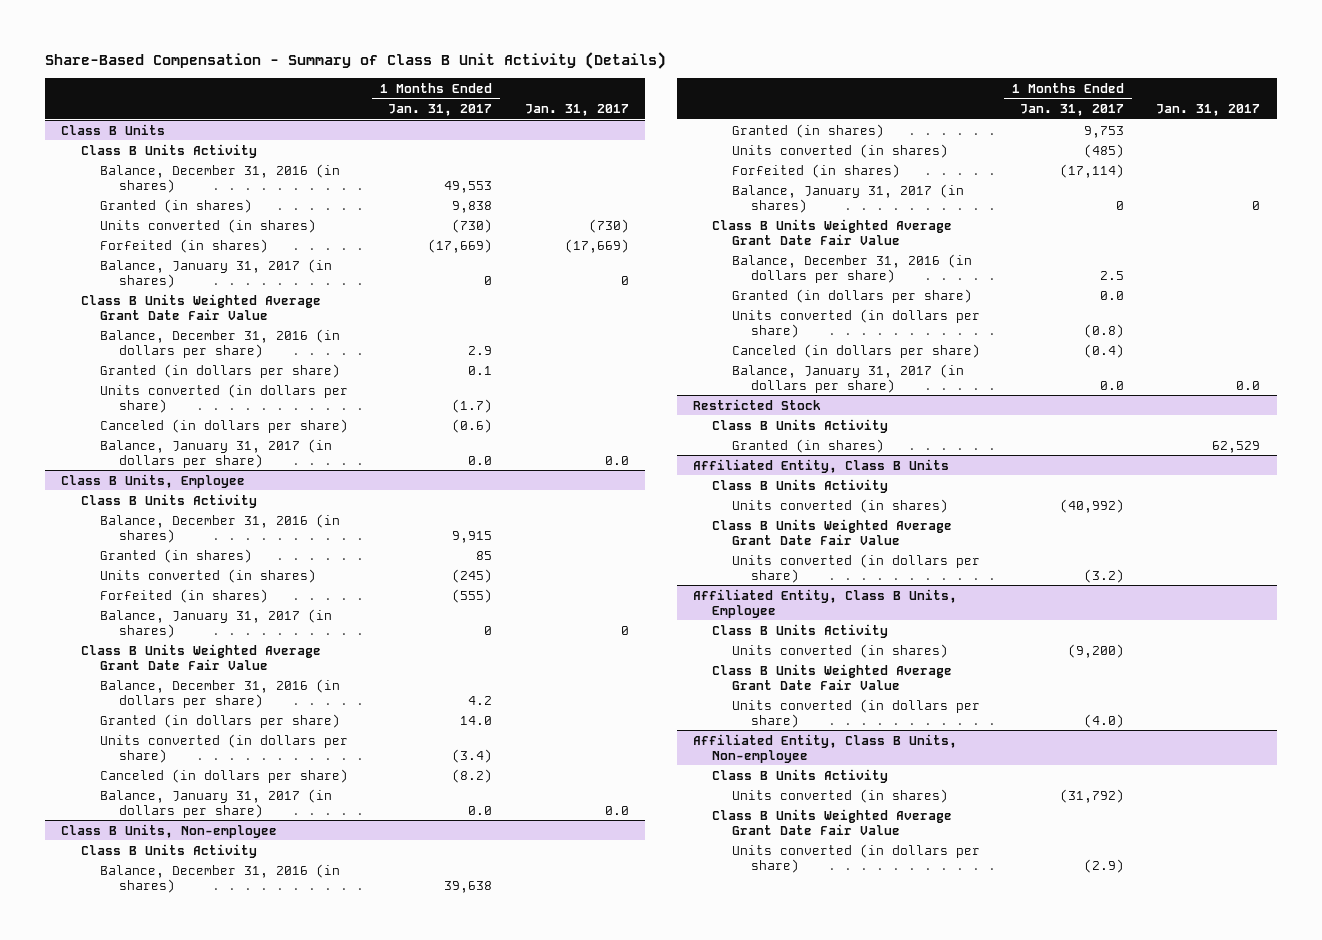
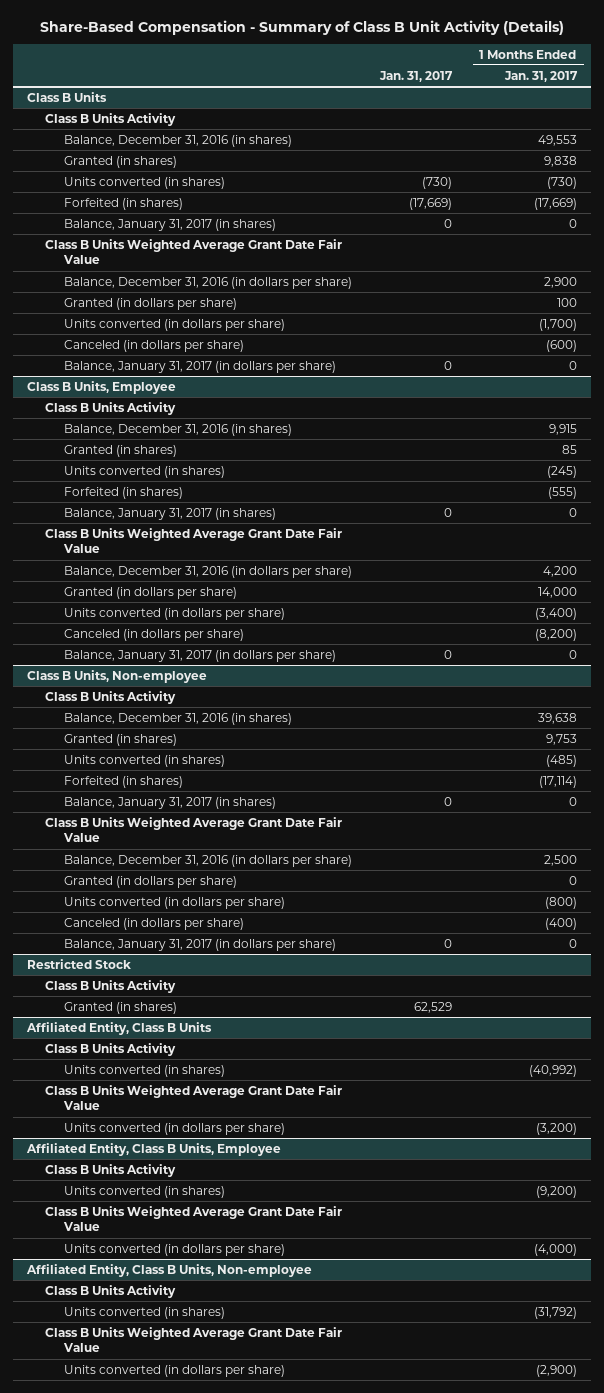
[468,345,493,355] 2.9 -> [543,276,577,288] 2,900
[468,365,493,375] 0.1 -> [556,297,577,307] 100
[452,398,493,413] (1.7) -> [538,318,577,331] (1,700)
[452,418,493,433] (0.6) -> [545,339,577,352] (600)
[468,455,493,465] 0.0 -> [568,360,577,370] 0
[604,455,629,465] 0.0 -> [443,360,452,370] 0
[468,695,493,705] 4.2 -> [542,565,577,577] 4,200
[460,715,493,725] 14.0 -> [537,586,577,598] 14,000
[452,748,493,763] (3.4) -> [534,607,577,620] (3,400)
[452,768,493,783] (8.2) -> [534,628,577,641] (8,200)
[468,805,493,815] 0.0 -> [568,649,577,659] 0
[604,805,629,815] 0.0 -> [443,649,452,659] 0
[1100,270,1125,280] 2.5 -> [543,854,577,866] 2,500
[1100,290,1125,300] 0.0 -> [568,875,577,885] 0
[1084,323,1125,338] (0.8) -> [544,896,577,909] (800)
[1084,343,1125,358] (0.4) -> [544,917,577,930] (400)
[1100,380,1125,390] 0.0 -> [568,938,577,948] 0
[1236,380,1261,390] 0.0 -> [443,938,452,948] 0
[1084,568,1125,583] (3.2) -> [535,1122,577,1135] (3,200)
[1084,713,1125,728] (4.0) -> [533,1243,577,1256] (4,000)
[1084,858,1125,873] (2.9) -> [535,1364,577,1377] (2,900)

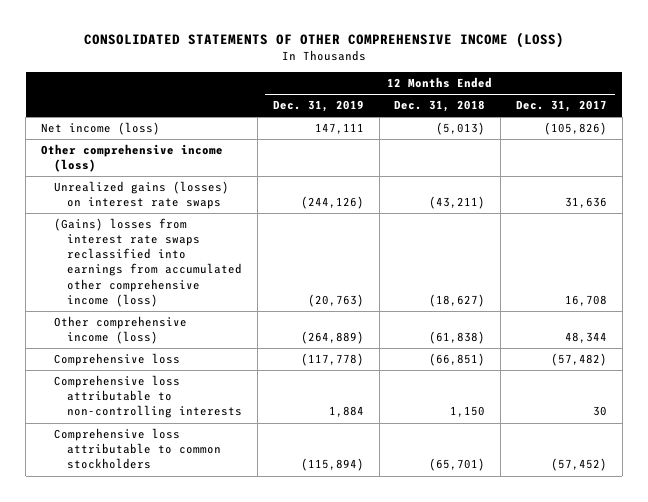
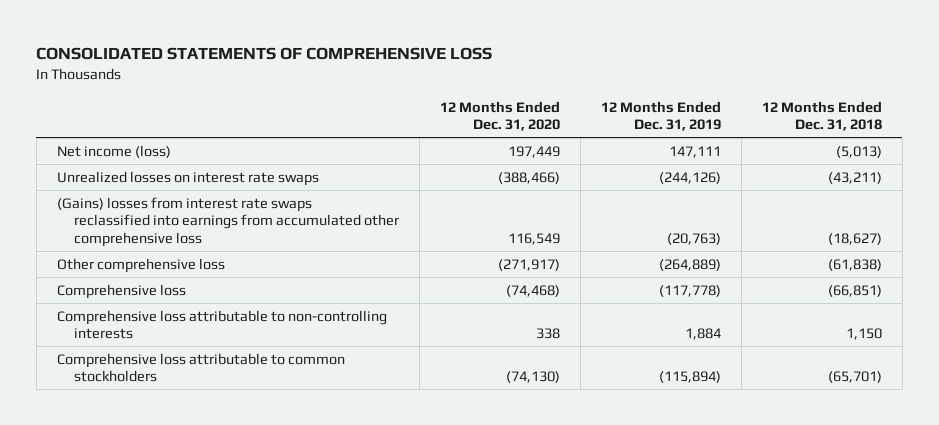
[84,32,565,49] CONSOLIDATED STATEMENTS OF OTHER COMPREHENSIVE INCOME (LOSS) -> [36,47,493,61] CONSOLIDATED STATEMENTS OF COMPREHENSIVE LOSS
[515,100,607,113] Dec. 31, 2017 -> none
none -> [439,100,560,132] 12 Months Ended Dec. 31, 2020
[41,144,224,173] Other comprehensive income (loss) -> none
[54,181,230,210] Unrealized gains (losses) on interest rate swaps -> [56,170,319,186] Unrealized losses on interest rate swaps
[54,218,243,307] (Gains) losses from interest rate swaps reclassified into earnings from accumulated other comprehensive income (loss) -> [56,196,399,247] (Gains) losses from interest rate swaps reclassified into earnings from accumulated other comprehensive loss
[54,316,188,345] Other comprehensive income (loss) -> [56,257,225,273] Other comprehensive loss

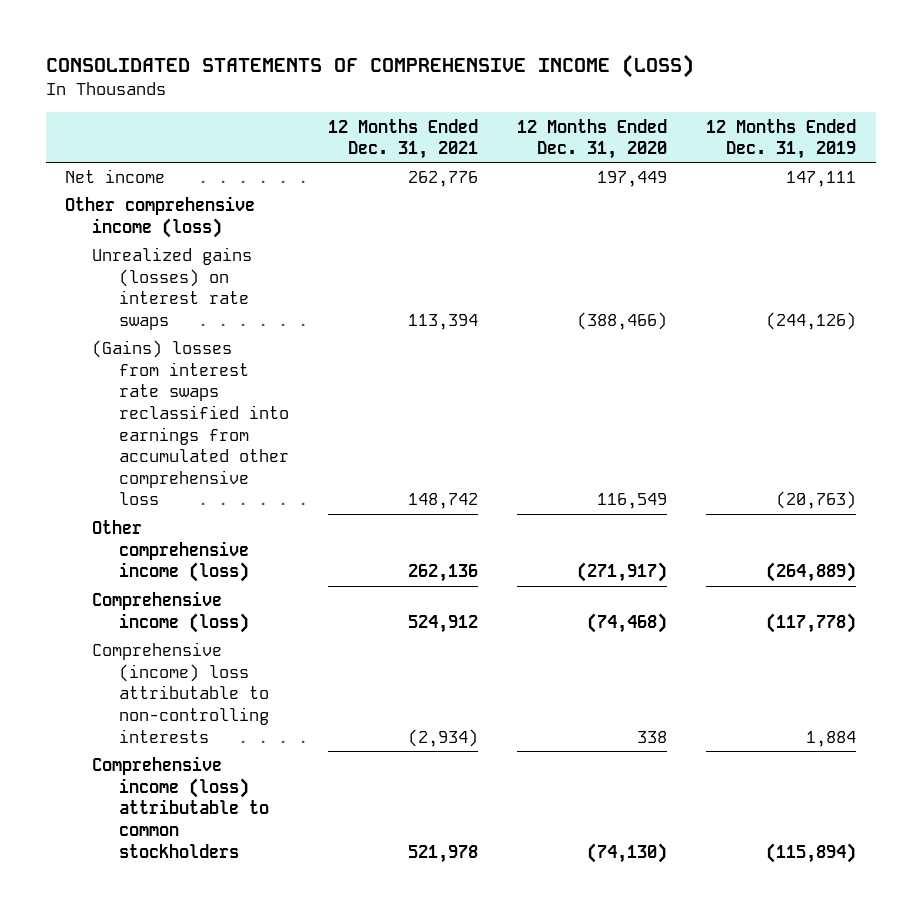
[36,47,493,61] CONSOLIDATED STATEMENTS OF COMPREHENSIVE LOSS -> [45,54,694,79] CONSOLIDATED STATEMENTS OF COMPREHENSIVE INCOME (LOSS)
[761,100,882,132] 12 Months Ended Dec. 31, 2018 -> none
none -> [328,118,479,160] 12 Months Ended Dec. 31, 2021
[56,144,171,158] Net income (loss) -> [65,169,166,184] Net income
none -> [65,196,256,238] Other comprehensive income (loss)
[56,170,319,186] Unrealized losses on interest rate swaps -> [92,247,253,331] Unrealized gains (losses) on interest rate swaps
[56,257,225,273] Other comprehensive loss -> [92,520,249,583] Other comprehensive income (loss)
[56,283,186,299] Comprehensive loss -> [92,591,249,633] Comprehensive income (loss)
[56,309,387,340] Comprehensive loss attributable to non-controlling interests -> [92,642,269,743] Comprehensive (income) loss attributable to non-controlling interests
[56,352,345,383] Comprehensive loss attributable to common stockholders -> [92,756,269,858] Comprehensive income (loss) attributable to common stockholders

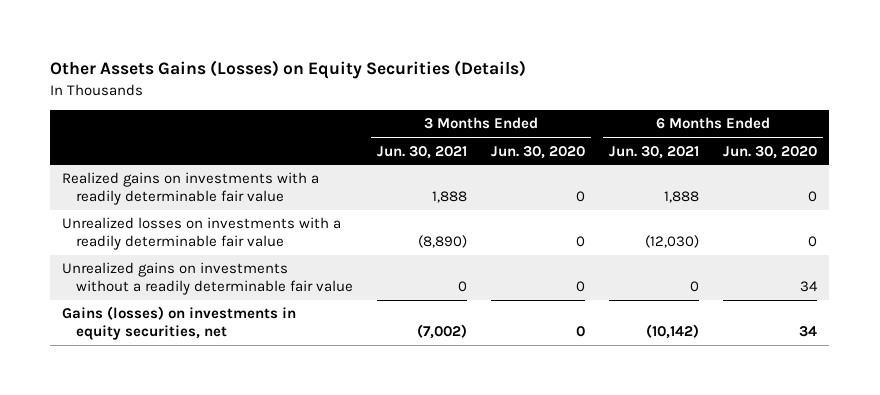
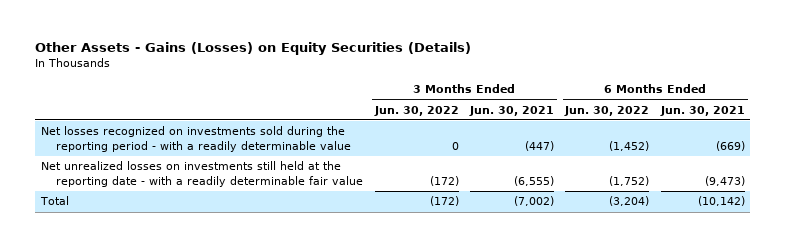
[50,60,527,80] Other Assets Gains (Losses) on Equity Securities (Details) -> [35,42,472,56] Other Assets - Gains (Losses) on Equity Securities (Details)
[491,145,586,159] Jun. 30, 2020 -> none
[723,145,818,159] Jun. 30, 2020 -> none
none -> [373,105,459,116] Jun. 30, 2022
none -> [564,105,650,116] Jun. 30, 2022
[62,262,354,295] Unrealized gains on investments without a readily determinable fair value -> none
[62,172,320,205] Realized gains on investments with a readily determinable fair value -> [40,126,352,152] Net losses recognized on investments sold during the reporting period - with a readily determinable value
[432,190,468,203] 1,888 -> [524,140,554,151] (447)
[664,190,700,203] 1,888 -> [715,140,745,151] (669)
[62,217,342,250] Unrealized losses on investments with a readily determinable fair value -> [40,161,364,187] Net unrealized losses on investments still held at the reporting date - with a readily determinable fair value
[418,234,468,248] (8,890) -> [513,175,554,186] (6,555)
[645,234,700,248] (12,030) -> [704,175,745,186] (9,473)
[62,306,297,340] Gains (losses) on investments in equity securities, net -> [39,196,69,206] Total

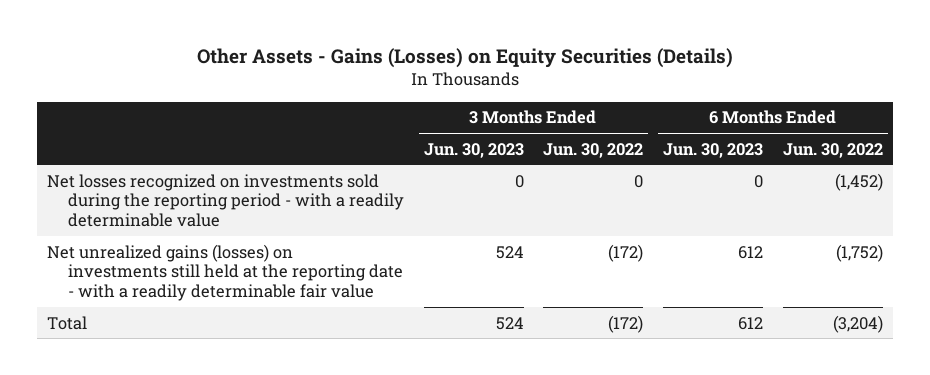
[468,105,554,116] Jun. 30, 2021 -> none
[659,105,745,116] Jun. 30, 2021 -> none
none -> [423,142,524,158] Jun. 30, 2023
none -> [663,142,764,158] Jun. 30, 2023
[40,161,364,187] Net unrealized losses on investments still held at the reporting date - with a readily determinable fair value -> [47,243,403,302] Net unrealized gains (losses) on investments still held at the reporting date - with a readily determinable fair value

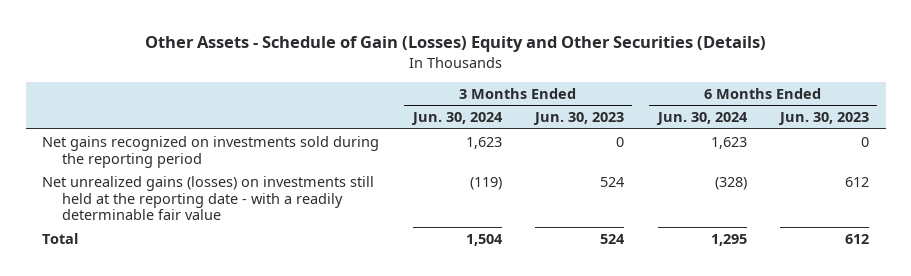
[197,47,734,68] Other Assets - Gains (Losses) on Equity Securities (Details) -> [144,36,766,53] Other Assets - Schedule of Gain (Losses) Equity and Other Securities (Details)
[543,142,644,158] Jun. 30, 2022 -> none
[783,142,884,158] Jun. 30, 2022 -> none
none -> [410,112,503,126] Jun. 30, 2024
none -> [655,112,748,126] Jun. 30, 2024
[47,173,404,228] Net losses recognized on investments sold during the reporting period - with a readily determinable value -> [42,135,380,168] Net gains recognized on investments sold during the reporting period

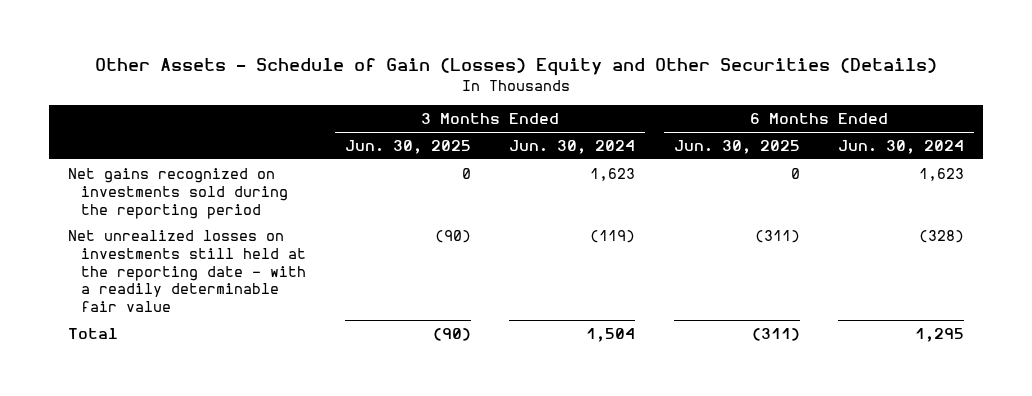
[533,112,625,126] Jun. 30, 2023 -> none
[777,112,869,126] Jun. 30, 2023 -> none
none -> [344,139,471,154] Jun. 30, 2025
none -> [673,139,800,154] Jun. 30, 2025
[42,175,375,221] Net unrealized gains (losses) on investments still held at the reporting date - with a readily determinable fair value -> [67,229,307,313] Net unrealized losses on investments still held at the reporting date - with a readily determinable fair value

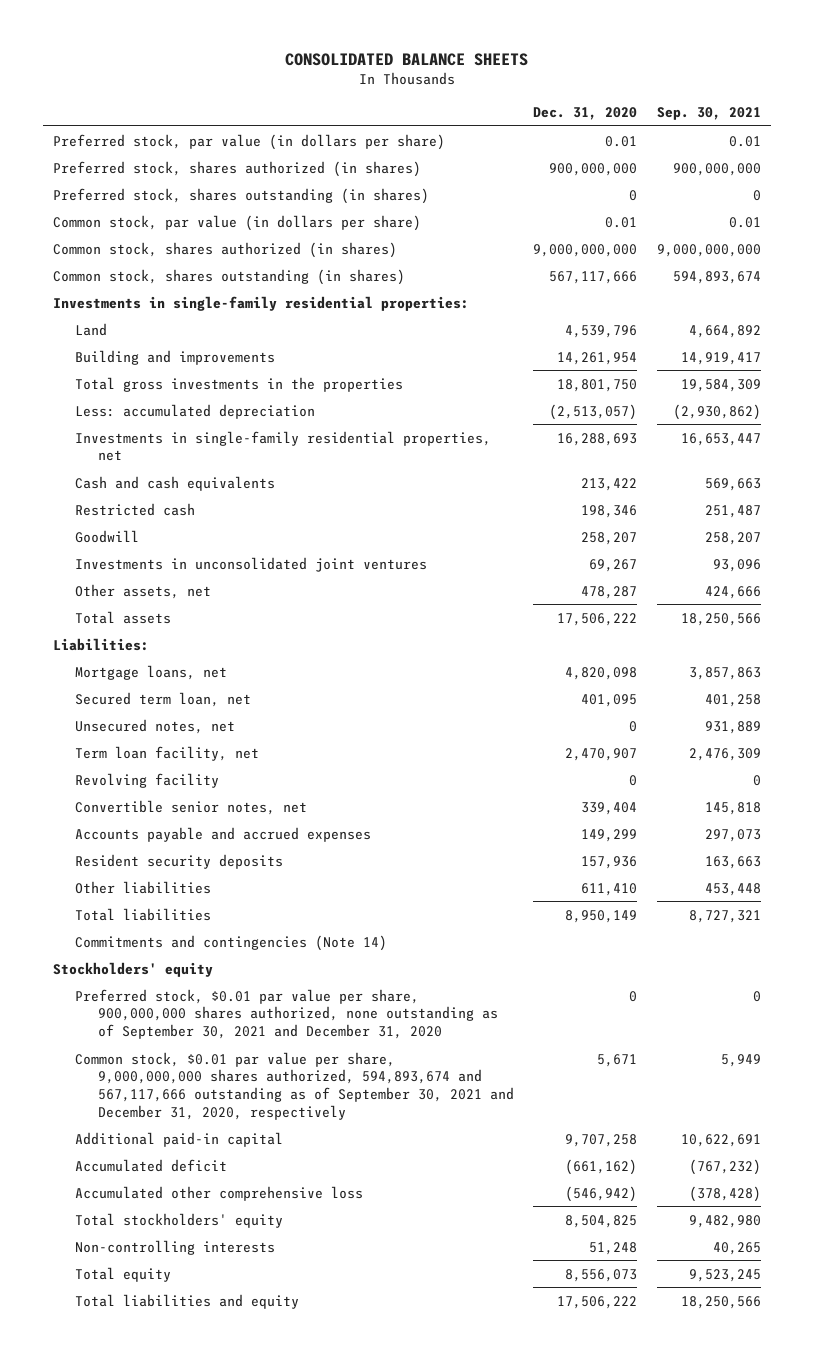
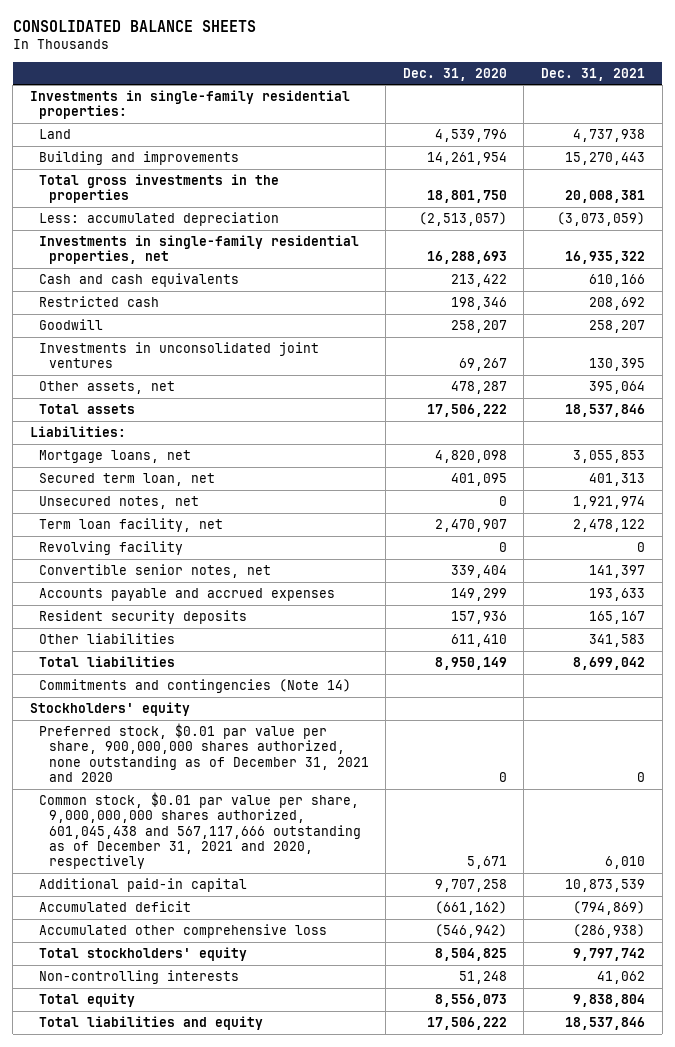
[657,106,762,120] Sep. 30, 2021 -> none
none -> [540,67,645,81] Dec. 31, 2021
[52,133,445,150] Preferred stock, par value (in dollars per share) -> none
[52,160,421,177] Preferred stock, shares authorized (in shares) -> none
[52,187,429,204] Preferred stock, shares outstanding (in shares) -> none
[52,214,421,231] Common stock, par value (in dollars per share) -> none
[52,241,397,258] Common stock, shares authorized (in shares) -> none
[52,268,405,285] Common stock, shares outstanding (in shares) -> none
[75,988,498,1039] Preferred stock, $0.01 par value per share, 900,000,000 shares authorized, none outstanding as of September 30, 2021 and December 31, 2020 -> [39,722,369,783] Preferred stock, $0.01 par value per share, 900,000,000 shares authorized, none outstanding as of December 31, 2021 and 2020
[75,1051,514,1120] Common stock, $0.01 par value per share, 9,000,000,000 shares authorized, 594,893,674 and 567,117,666 outstanding as of September 30, 2021 and December 31, 2020, respectively -> [39,791,361,870] Common stock, $0.01 par value per share, 9,000,000,000 shares authorized, 601,045,438 and 567,117,666 outstanding as of December 31, 2021 and 2020, respectively

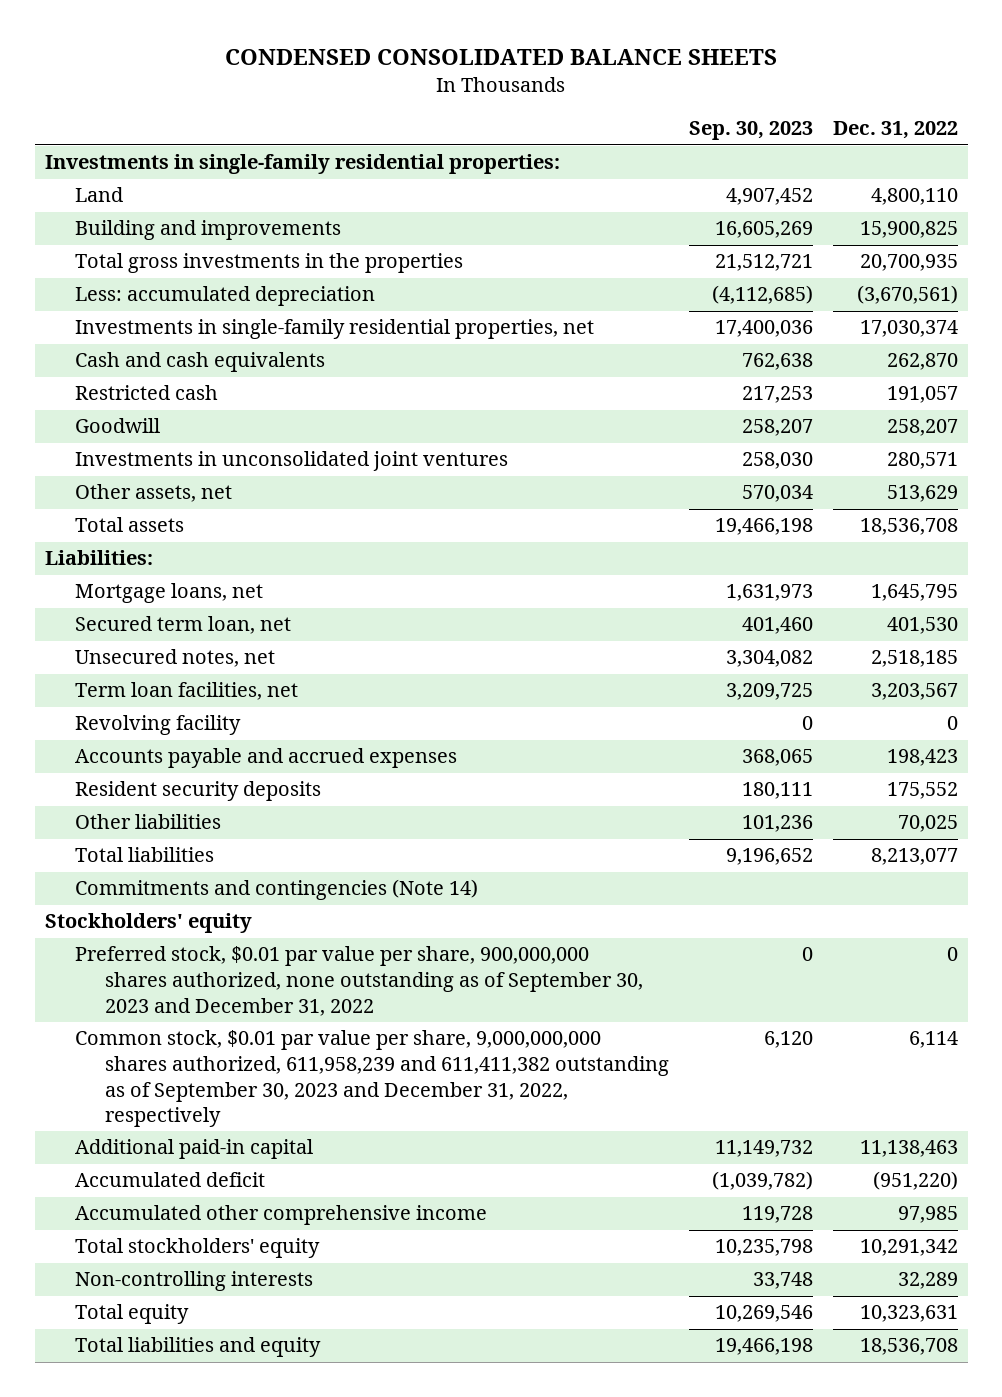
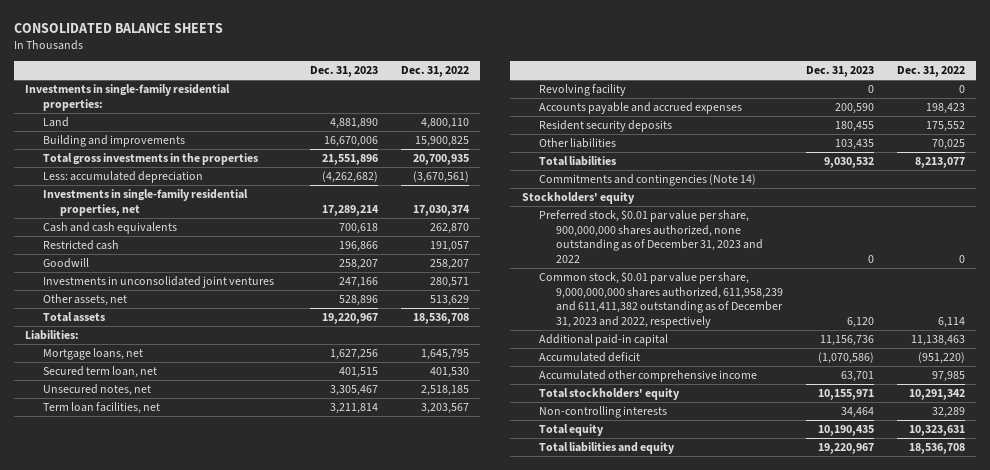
[225,49,778,66] CONDENSED CONSOLIDATED BALANCE SHEETS -> [13,22,223,33] CONSOLIDATED BALANCE SHEETS
[688,121,813,141] Sep. 30, 2023 -> none
none -> [309,66,378,78] Dec. 31, 2023
[74,946,643,1016] Preferred stock, $0.01 par value per share, 900,000,000 shares authorized, none outstanding as of September 30, 2023 and December 31, 2022 -> [539,210,764,263] Preferred stock, $0.01 par value per share, 900,000,000 shares authorized, none outstanding as of December 31, 2023 and 2022
[74,1030,669,1128] Common stock, $0.01 par value per share, 9,000,000,000 shares authorized, 611,958,239 and 611,411,382 outstanding as of September 30, 2023 and December 31, 2022, respectively -> [539,272,784,328] Common stock, $0.01 par value per share, 9,000,000,000 shares authorized, 611,958,239 and 611,411,382 outstanding as of December 31, 2023 and 2022, respectively

